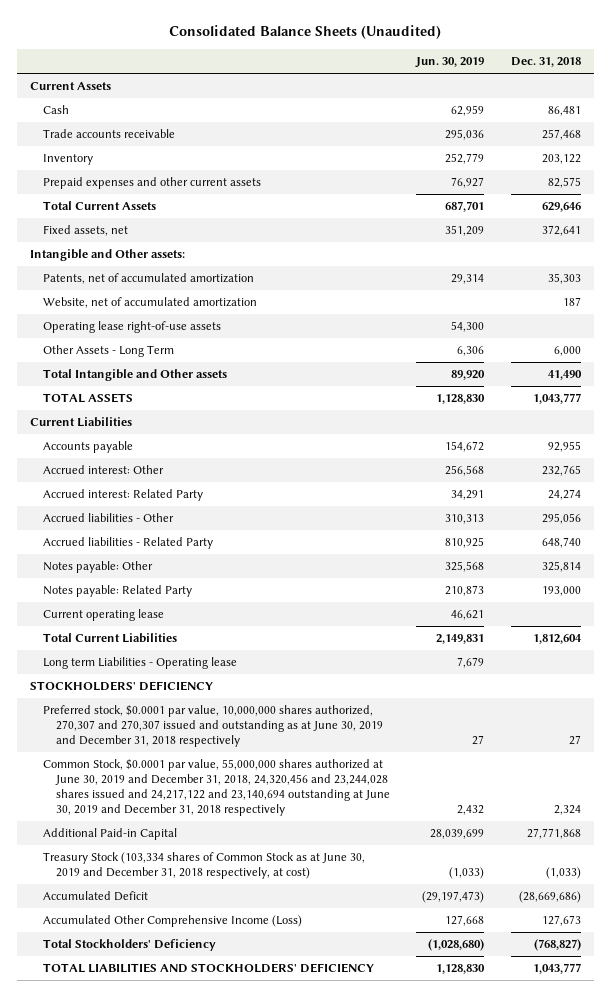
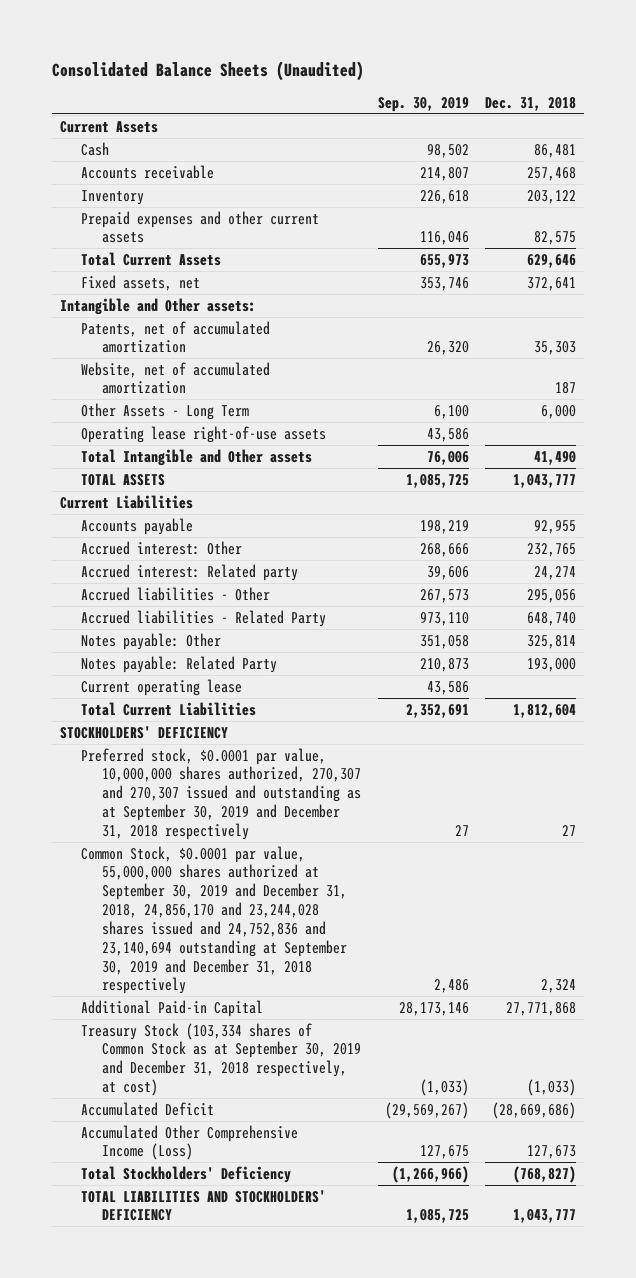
[415,57,485,69] Jun. 30, 2019 -> none
none -> [377,96,469,112] Sep. 30, 2019
[42,129,175,139] Trade accounts receivable -> [81,164,215,179] Accounts receivable
[42,321,221,334] Operating lease right-of-use assets -> [81,425,327,443] Operating lease right-of-use assets
[42,489,203,502] Accrued interest: Related Party -> [81,563,299,581] Accrued interest: Related party
[42,657,237,670] Long term Liabilities - Operating lease -> none
[42,705,383,748] Preferred stock, $0.0001 par value, 10,000,000 shares authorized, 270,307 and 270,307 issued and outstanding as at June 30, 2019 and December 31, 2018 respectively -> [81,747,362,840] Preferred stock, $0.0001 par value, 10,000,000 shares authorized, 270,307 and 270,307 issued and outstanding as at September 30, 2019 and December 31, 2018 respectively
[42,759,390,816] Common Stock, $0.0001 par value, 55,000,000 shares authorized at June 30, 2019 and December 31, 2018, 24,320,456 and 23,244,028 shares issued and 24,217,122 and 23,140,694 outstanding at June 30, 2019 and December 31, 2018 respectively -> [81,845,348,995] Common Stock, $0.0001 par value, 55,000,000 shares authorized at September 30, 2019 and December 31, 2018, 24,856,170 and 23,244,028 shares issued and 24,752,836 and 23,140,694 outstanding at September 30, 2019 and December 31, 2018 respectively
[42,852,365,880] Treasury Stock (103,334 shares of Common Stock as at June 30, 2019 and December 31, 2018 respectively, at cost) -> [81,1022,362,1097] Treasury Stock (103,334 shares of Common Stock as at September 30, 2019 and December 31, 2018 respectively, at cost)

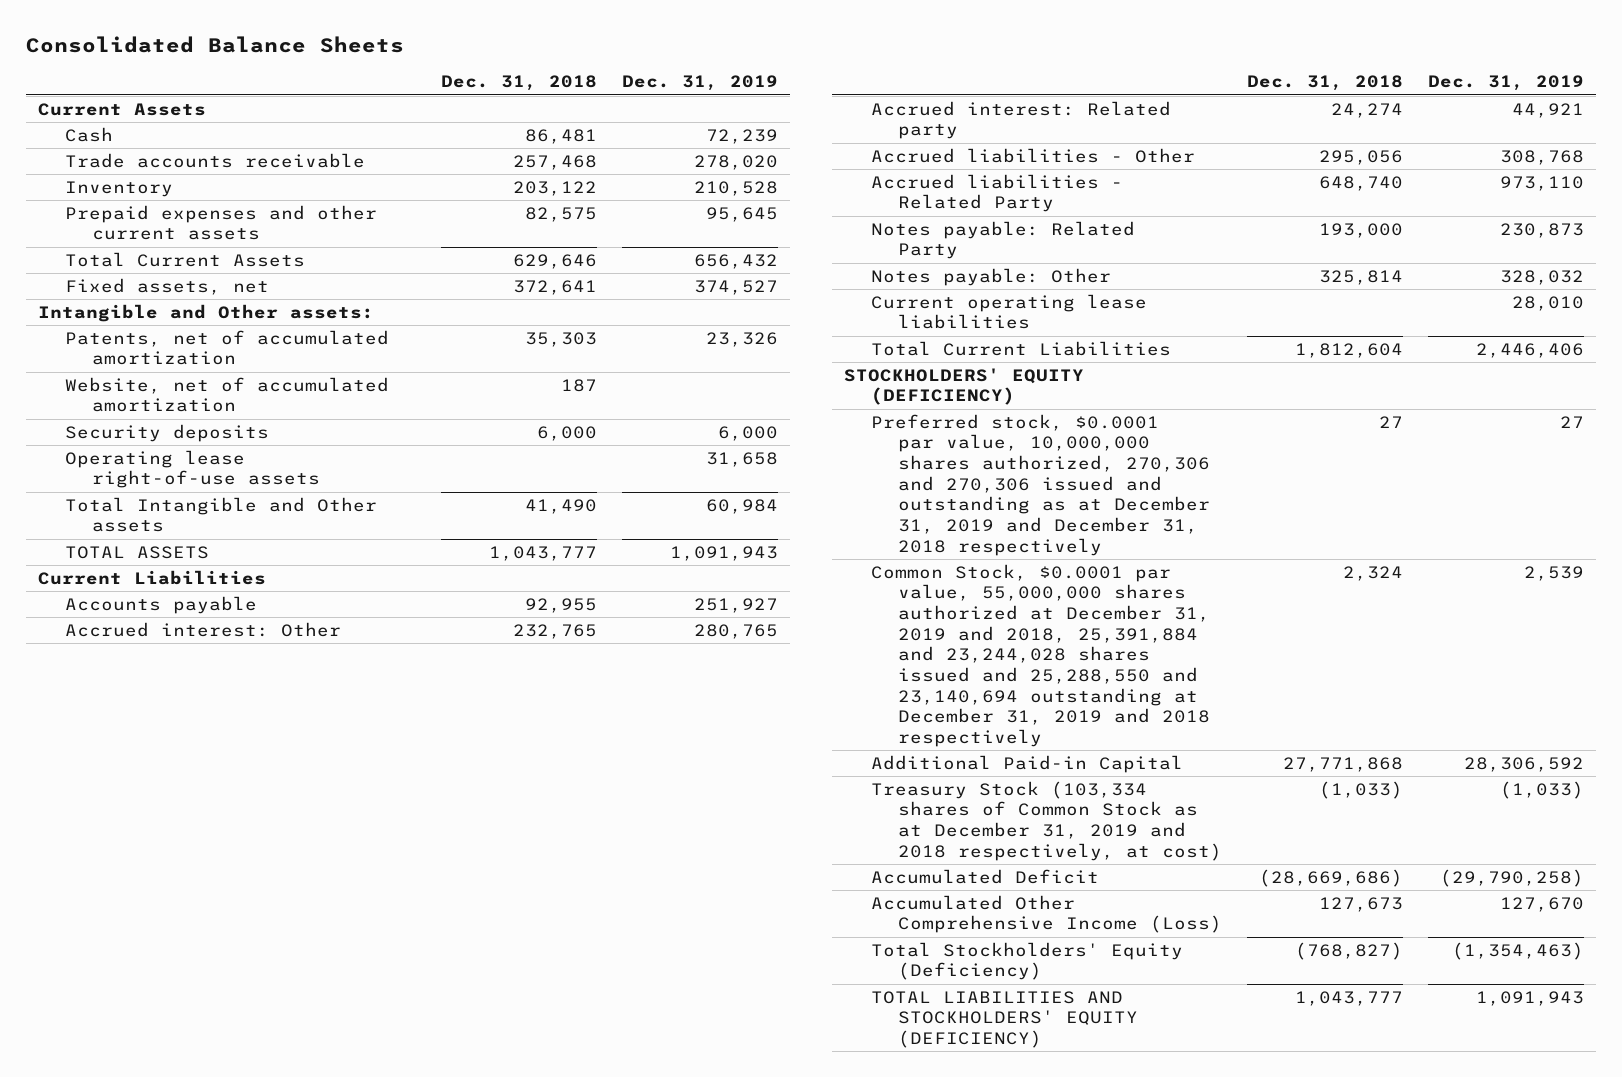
[51,60,364,81] Consolidated Balance Sheets (Unaudited) -> [25,35,404,53] Consolidated Balance Sheets
[377,96,469,112] Sep. 30, 2019 -> none
none -> [621,75,778,92] Dec. 31, 2019
[81,164,215,179] Accounts receivable -> [64,152,365,168] Trade accounts receivable
[81,402,250,420] Other Assets - Long Term -> none
none -> [64,423,269,442] Security deposits
[81,632,222,650] Notes payable: Other -> [871,267,1112,286] Notes payable: Other
[81,678,243,696] Current operating lease -> [871,293,1148,330] Current operating lease liabilities
[60,725,229,739] STOCKHOLDERS' DEFICIENCY -> [844,367,1085,406] STOCKHOLDERS' EQUITY (DEFICIENCY)
[81,747,362,840] Preferred stock, $0.0001 par value, 10,000,000 shares authorized, 270,307 and 270,307 issued and outstanding as at September 30, 2019 and December 31, 2018 respectively -> [871,413,1210,556] Preferred stock, $0.0001 par value, 10,000,000 shares authorized, 270,306 and 270,306 issued and outstanding as at December 31, 2019 and December 31, 2018 respectively
[81,845,348,995] Common Stock, $0.0001 par value, 55,000,000 shares authorized at September 30, 2019 and December 31, 2018, 24,856,170 and 23,244,028 shares issued and 24,752,836 and 23,140,694 outstanding at September 30, 2019 and December 31, 2018 respectively -> [871,563,1210,747] Common Stock, $0.0001 par value, 55,000,000 shares authorized at December 31, 2019 and 2018, 25,391,884 and 23,244,028 shares issued and 25,288,550 and 23,140,694 outstanding at December 31, 2019 and 2018 respectively
[81,1022,362,1097] Treasury Stock (103,334 shares of Common Stock as at September 30, 2019 and December 31, 2018 respectively, at cost) -> [871,780,1222,861] Treasury Stock (103,334 shares of Common Stock as at December 31, 2019 and 2018 respectively, at cost)
[81,1165,292,1183] Total Stockholders' Deficiency -> [871,941,1184,981] Total Stockholders' Equity (Deficiency)
[81,1189,327,1222] TOTAL LIABILITIES AND STOCKHOLDERS' DEFICIENCY -> [871,990,1138,1049] TOTAL LIABILITIES AND STOCKHOLDERS' EQUITY (DEFICIENCY)

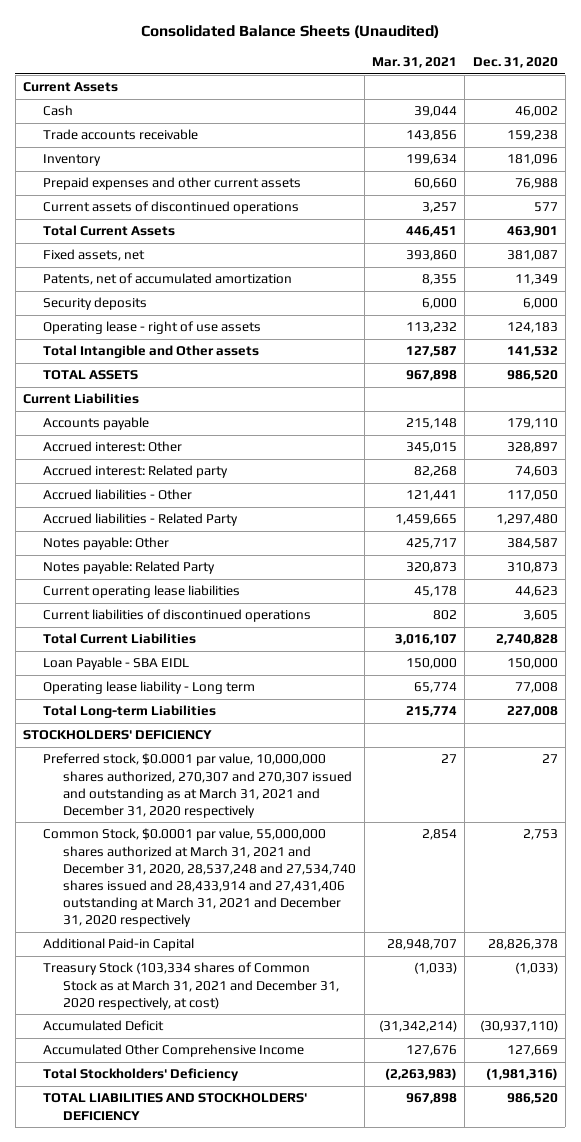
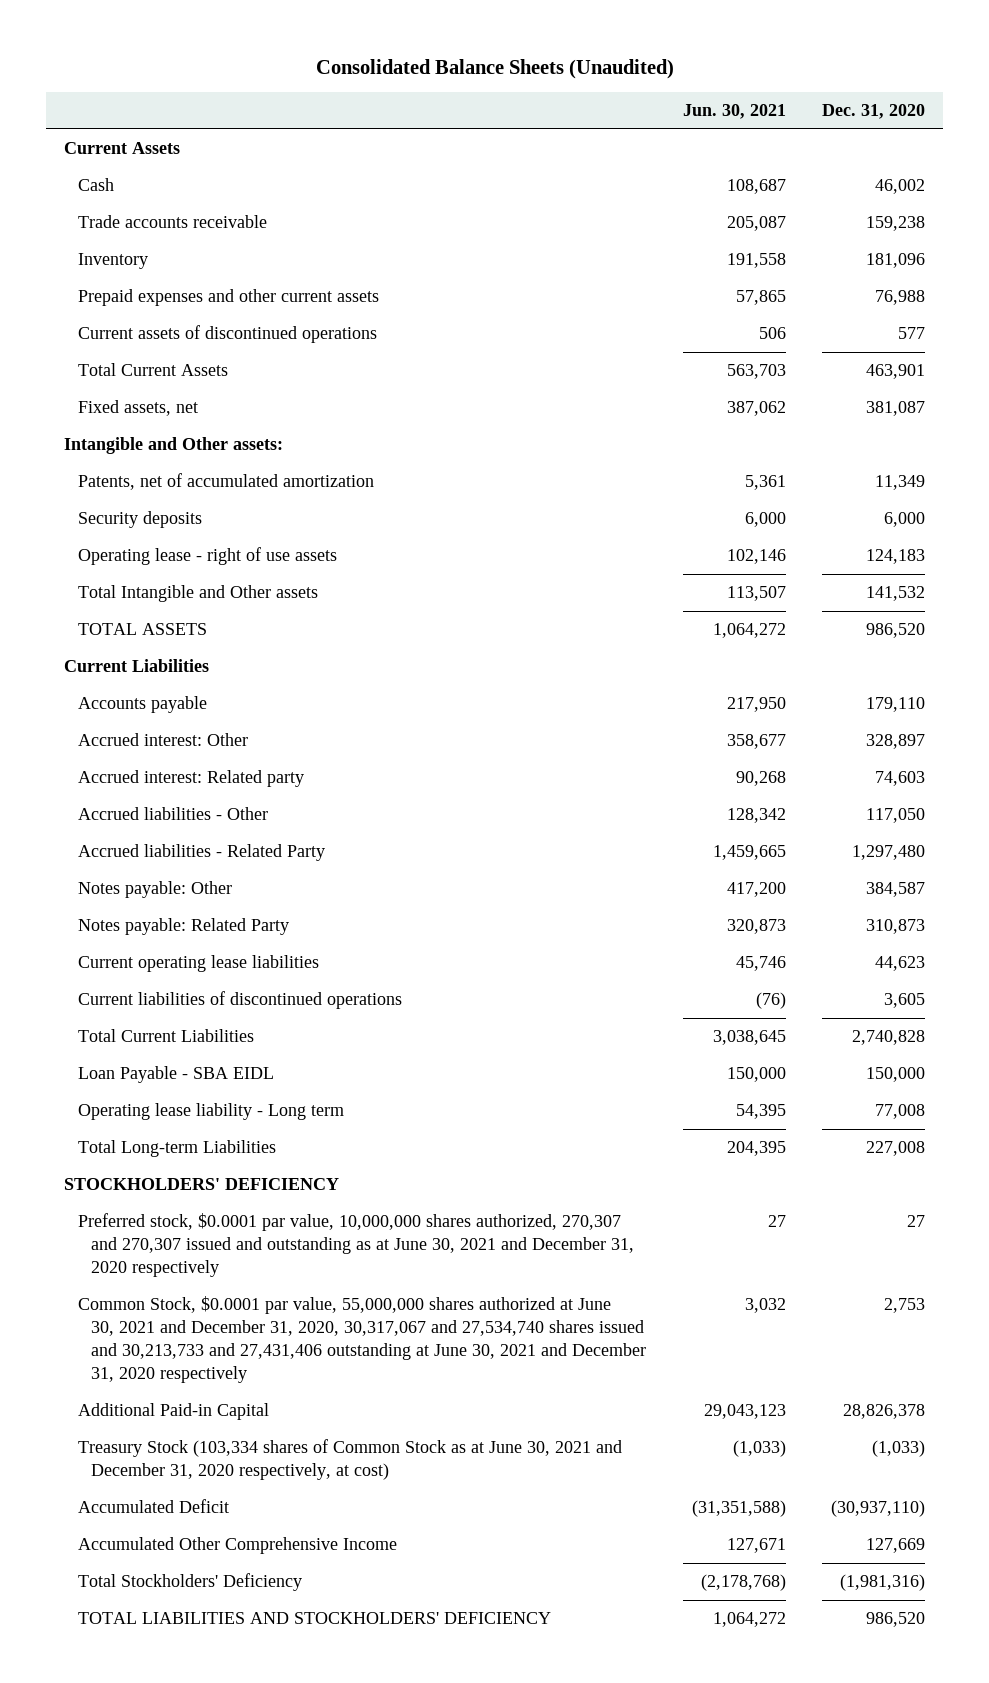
[372,56,458,68] Mar. 31, 2021 -> none
none -> [682,104,786,120] Jun. 30, 2021
none -> [64,437,284,455] Intangible and Other assets:
[43,753,353,818] Preferred stock, $0.0001 par value, 10,000,000 shares authorized, 270,307 and 270,307 issued and outstanding as at March 31, 2021 and December 31, 2020 respectively -> [77,1213,635,1278] Preferred stock, $0.0001 par value, 10,000,000 shares authorized, 270,307 and 270,307 issued and outstanding as at June 30, 2021 and December 31, 2020 respectively
[43,828,357,927] Common Stock, $0.0001 par value, 55,000,000 shares authorized at March 31, 2021 and December 31, 2020, 28,537,248 and 27,534,740 shares issued and 28,433,914 and 27,431,406 outstanding at March 31, 2021 and December 31, 2020 respectively -> [77,1296,647,1383] Common Stock, $0.0001 par value, 55,000,000 shares authorized at June 30, 2021 and December 31, 2020, 30,317,067 and 27,534,740 shares issued and 30,213,733 and 27,431,406 outstanding at June 30, 2021 and December 31, 2020 respectively
[43,962,340,1010] Treasury Stock (103,334 shares of Common Stock as at March 31, 2021 and December 31, 2020 respectively, at cost) -> [77,1439,622,1481] Treasury Stock (103,334 shares of Common Stock as at June 30, 2021 and December 31, 2020 respectively, at cost)

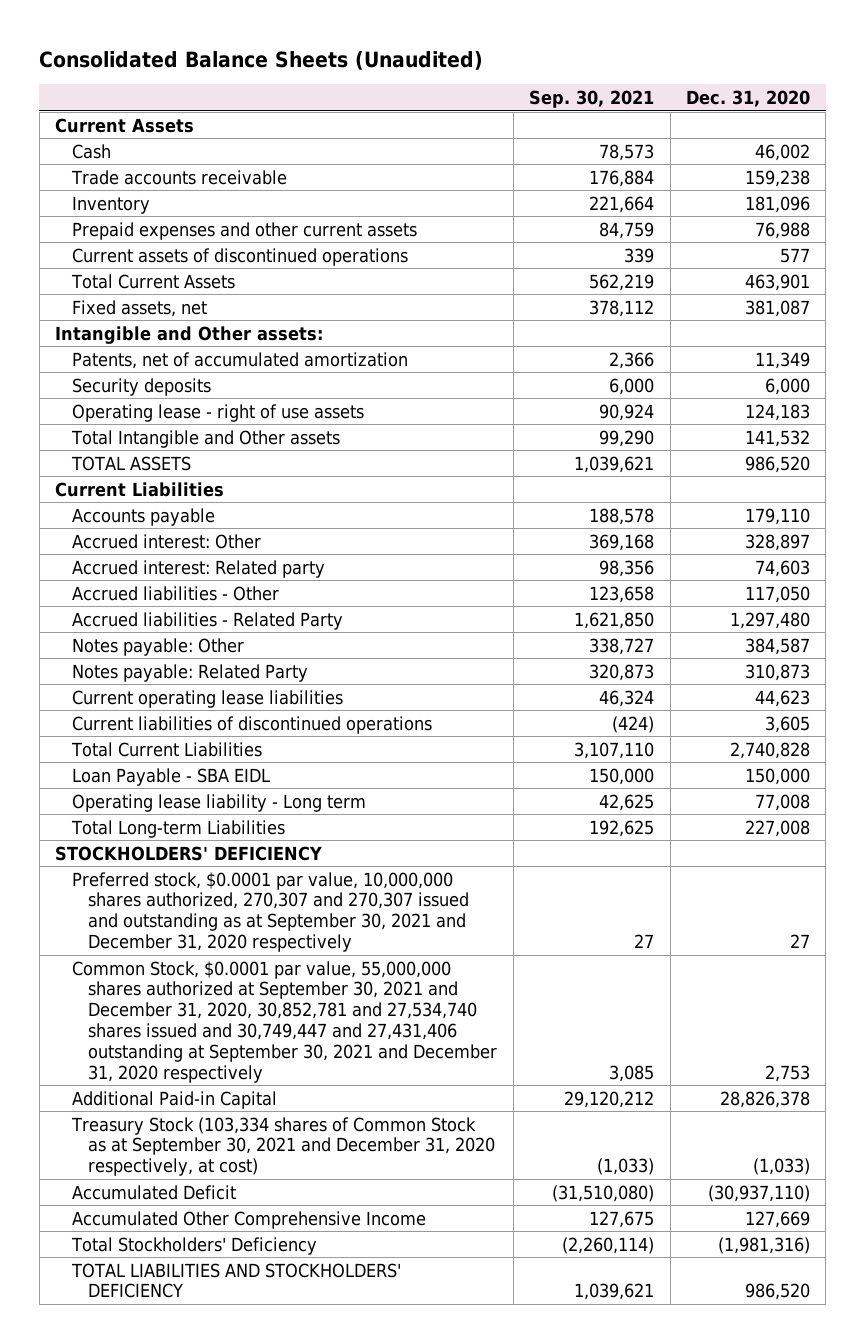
[682,104,786,120] Jun. 30, 2021 -> none
none -> [529,89,655,108] Sep. 30, 2021
[77,1213,635,1278] Preferred stock, $0.0001 par value, 10,000,000 shares authorized, 270,307 and 270,307 issued and outstanding as at June 30, 2021 and December 31, 2020 respectively -> [71,871,470,953] Preferred stock, $0.0001 par value, 10,000,000 shares authorized, 270,307 and 270,307 issued and outstanding as at September 30, 2021 and December 31, 2020 respectively
[77,1296,647,1383] Common Stock, $0.0001 par value, 55,000,000 shares authorized at June 30, 2021 and December 31, 2020, 30,317,067 and 27,534,740 shares issued and 30,213,733 and 27,431,406 outstanding at June 30, 2021 and December 31, 2020 respectively -> [71,960,498,1083] Common Stock, $0.0001 par value, 55,000,000 shares authorized at September 30, 2021 and December 31, 2020, 30,852,781 and 27,534,740 shares issued and 30,749,447 and 27,431,406 outstanding at September 30, 2021 and December 31, 2020 respectively
[77,1439,622,1481] Treasury Stock (103,334 shares of Common Stock as at June 30, 2021 and December 31, 2020 respectively, at cost) -> [70,1116,496,1177] Treasury Stock (103,334 shares of Common Stock as at September 30, 2021 and December 31, 2020 respectively, at cost)

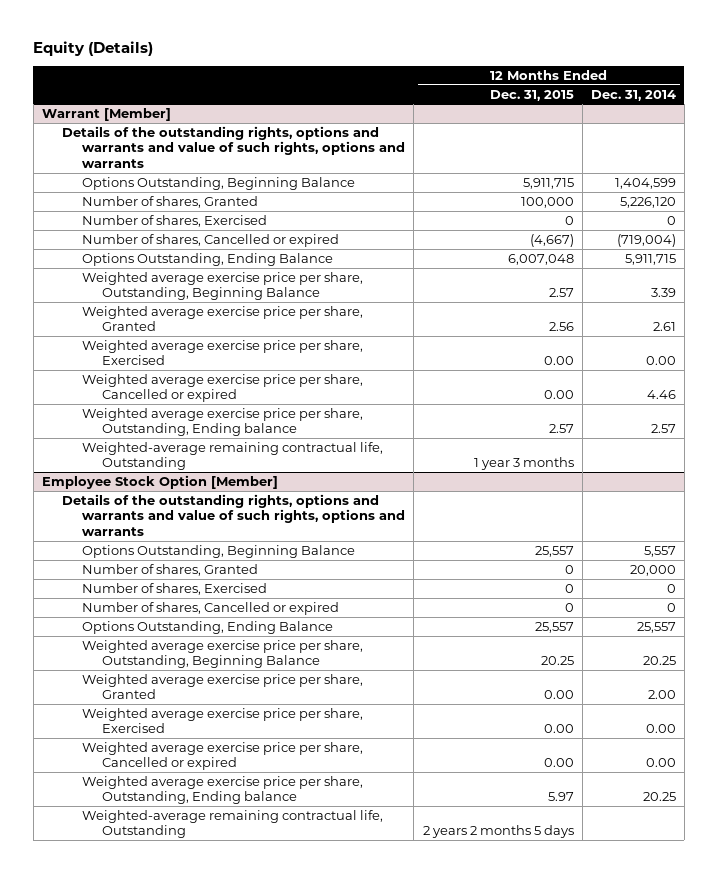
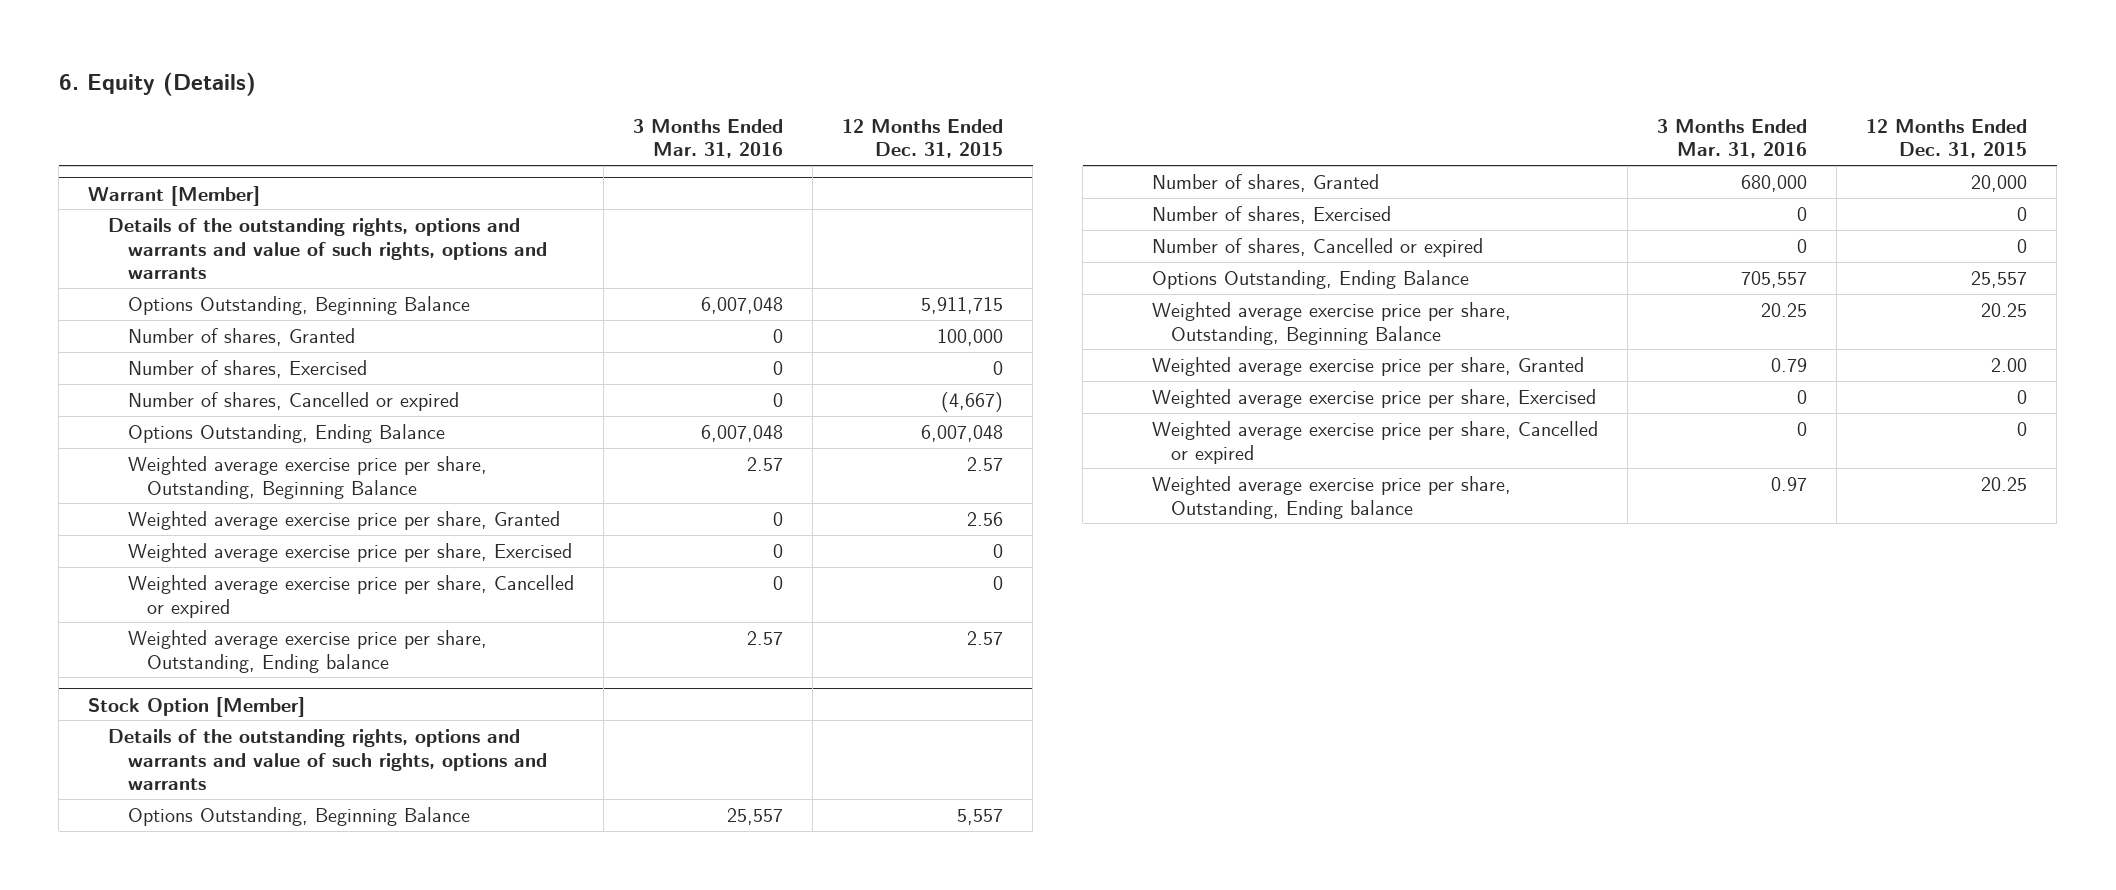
[33,41,154,57] Equity (Details) -> [58,71,256,96] 6. Equity (Details)
[590,89,676,101] Dec. 31, 2014 -> none
none -> [632,118,783,159] 3 Months Ended Mar. 31, 2016
[543,356,574,366] 0.00 -> [993,543,1004,558] 0
[543,390,574,400] 0.00 -> [993,575,1004,590] 0
[82,441,384,471] Weighted-average remaining contractual life, Outstanding -> none
[41,474,278,489] Employee Stock Option [Member] -> [88,696,306,717] Stock Option [Member]
[534,545,574,557] 25,557 -> [957,808,1004,825] 5,557
[564,564,574,574] 0 -> [1971,174,2028,192] 20,000
[82,809,384,839] Weighted-average remaining contractual life, Outstanding -> none
[543,690,574,700] 0.00 -> [1991,357,2028,372] 2.00
[543,724,574,734] 0.00 -> [2017,389,2028,404] 0
[543,758,574,768] 0.00 -> [2017,421,2028,436] 0
[547,792,574,802] 5.97 -> [1981,476,2028,491] 20.25

